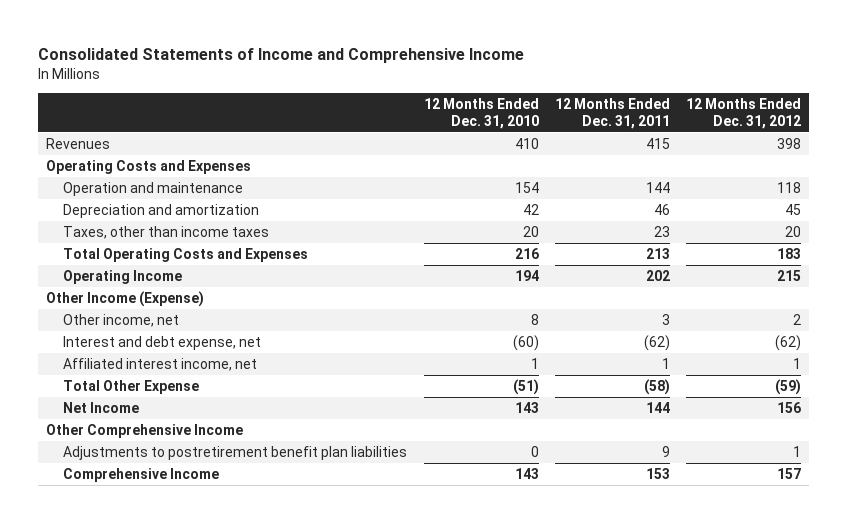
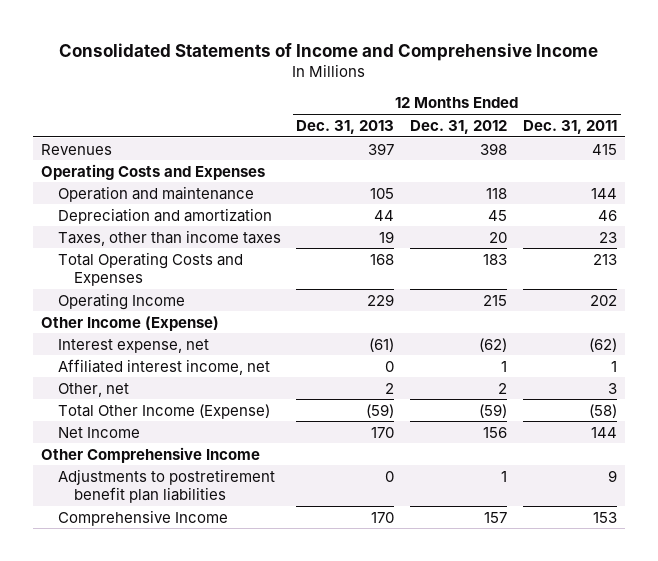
[423,97,539,129] 12 Months Ended Dec. 31, 2010 -> none
none -> [296,119,395,134] Dec. 31, 2013
[63,313,180,327] Other income, net -> none
[63,335,262,350] Interest and debt expense, net -> [57,338,209,353] Interest expense, net
none -> [57,382,129,397] Other, net
[63,379,200,394] Total Other Expense -> [57,403,270,419] Total Other Income (Expense)

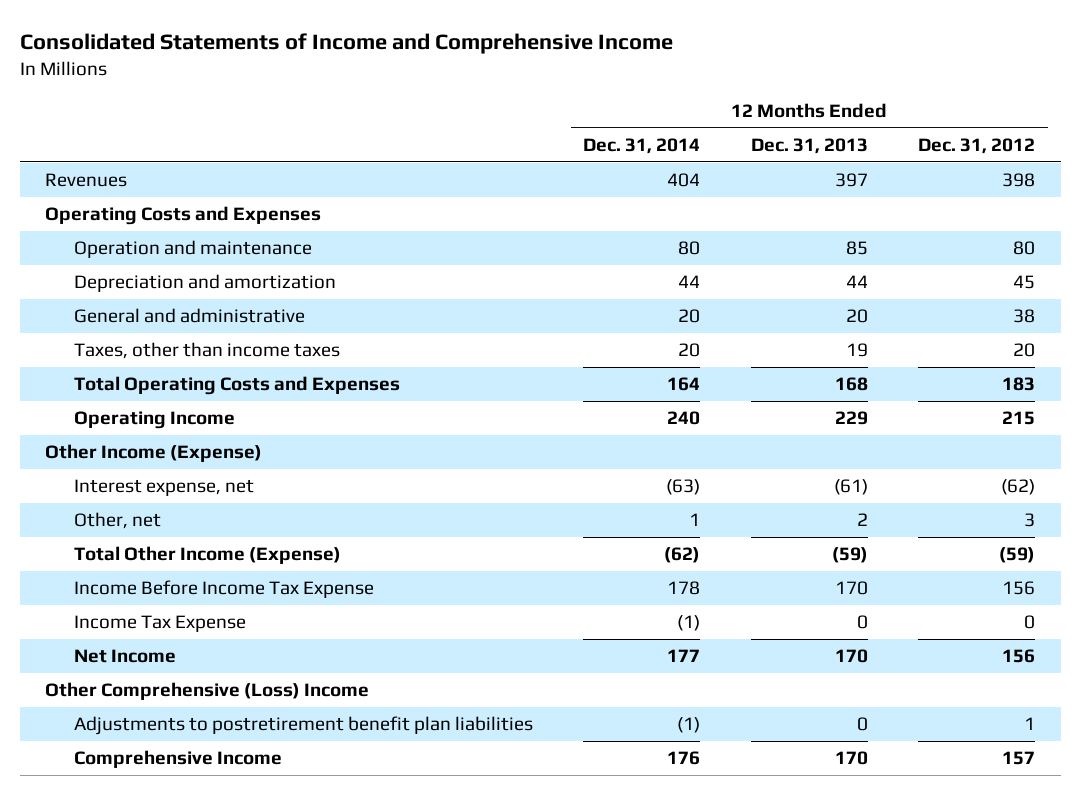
[522,119,617,134] Dec. 31, 2011 -> none
none -> [583,137,701,154] Dec. 31, 2014
[370,187,395,199] 105 -> [845,241,868,256] 85
[486,187,508,199] 118 -> [1013,241,1036,256] 80
none -> [73,308,305,324] General and administrative
[57,358,270,375] Affiliated interest income, net -> none
[498,382,508,394] 2 -> [1024,513,1036,528] 3
none -> [73,580,374,599] Income Before Income Tax Expense
none -> [73,615,246,633] Income Tax Expense
[41,446,261,463] Other Comprehensive Income -> [45,682,370,701] Other Comprehensive (Loss) Income

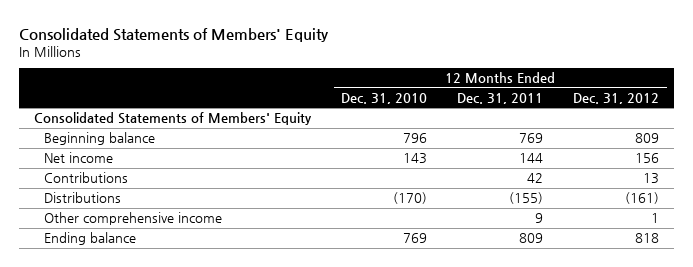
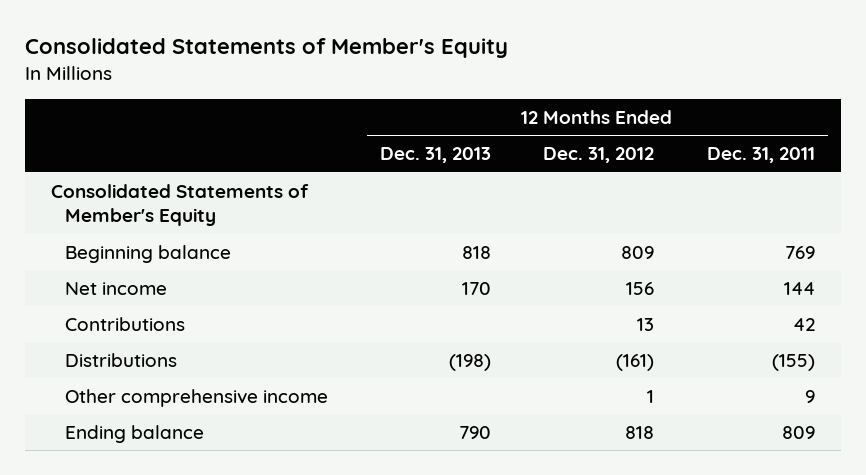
[19,27,330,42] Consolidated Statements of Members' Equity -> [24,38,508,59] Consolidated Statements of Member's Equity
[341,93,428,105] Dec. 31, 2010 -> none
none -> [380,147,492,164] Dec. 31, 2013
[34,112,313,126] Consolidated Statements of Members' Equity -> [51,183,310,227] Consolidated Statements of Member's Equity

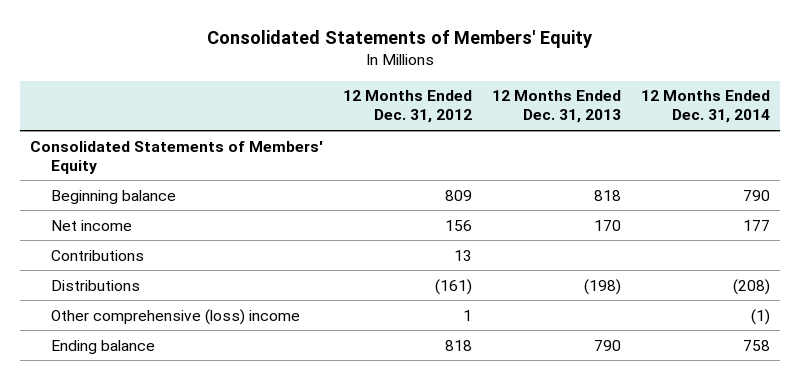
[24,38,508,59] Consolidated Statements of Member's Equity -> [206,30,592,49] Consolidated Statements of Members' Equity
[706,147,815,164] Dec. 31, 2011 -> none
none -> [640,90,770,124] 12 Months Ended Dec. 31, 2014
[51,183,310,227] Consolidated Statements of Member's Equity -> [29,140,323,174] Consolidated Statements of Members' Equity
[64,388,328,407] Other comprehensive income -> [51,308,301,325] Other comprehensive (loss) income

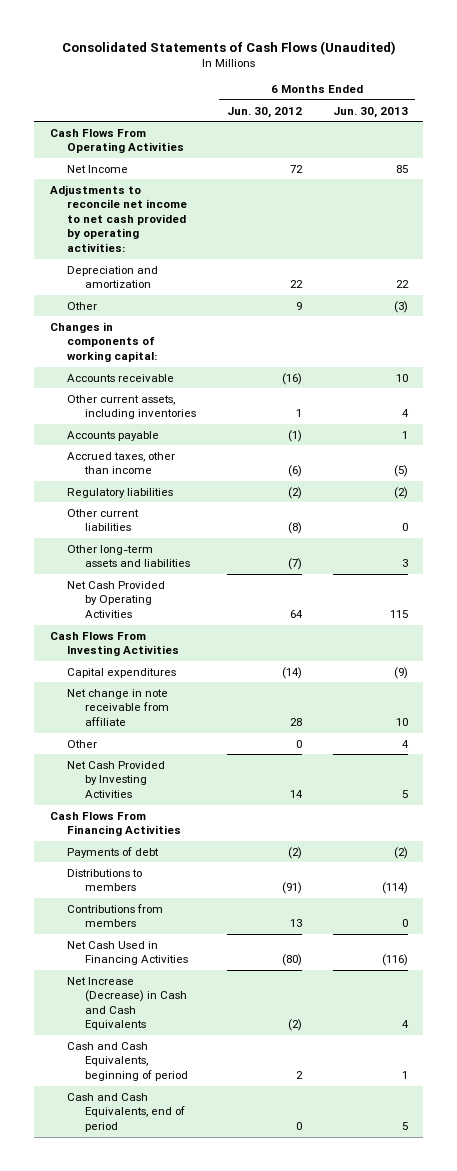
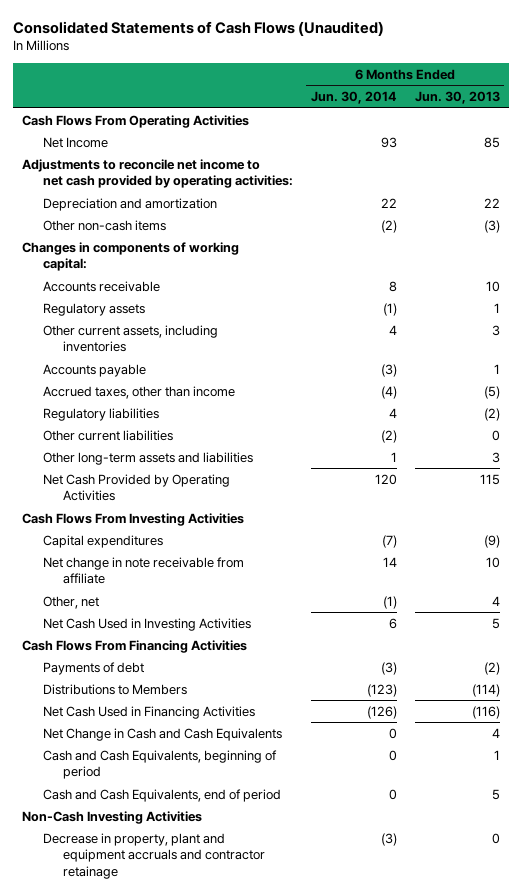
[226,106,302,118] Jun. 30, 2012 -> none
none -> [310,91,397,105] Jun. 30, 2014
[67,301,98,310] Other -> [42,219,166,231] Other non-cash items
none -> [42,302,145,316] Regulatory assets
[401,409,409,418] 4 -> [491,324,500,336] 3
[67,739,98,748] Other -> [42,595,99,609] Other, net
[67,760,166,798] Net Cash Provided by Investing Activities -> [42,617,251,631] Net Cash Used in Investing Activities
[67,903,164,928] Contributions from members -> none
[67,868,143,892] Distributions to members -> [42,683,187,695] Distributions to Members
[67,976,188,1031] Net Increase (Decrease) in Cash and Cash Equivalents -> [42,727,282,741] Net Change in Cash and Cash Equivalents
none -> [21,810,202,824] Non-Cash Investing Activities
none -> [42,832,266,879] Decrease in property, plant and equipment accruals and contractor retainage

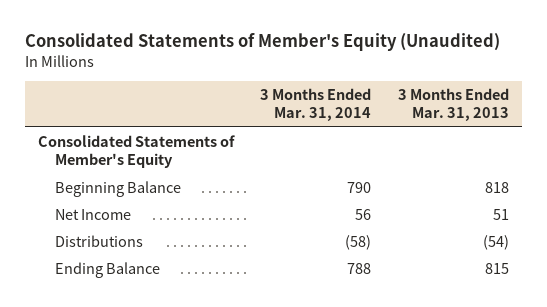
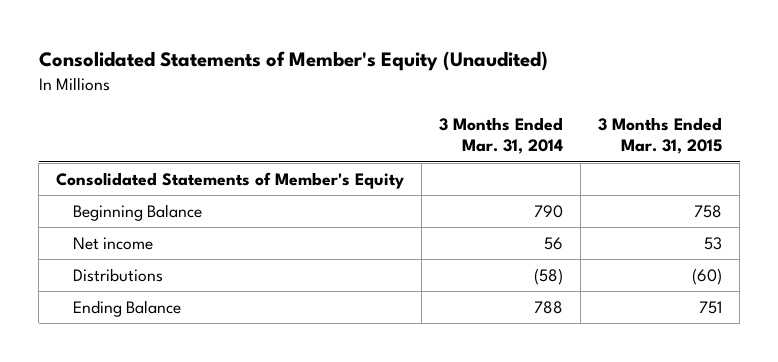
[397,88,509,122] 3 Months Ended Mar. 31, 2013 -> none
none -> [598,116,723,155] 3 Months Ended Mar. 31, 2015
[55,208,132,220] Net Income -> [72,236,153,250] Net income

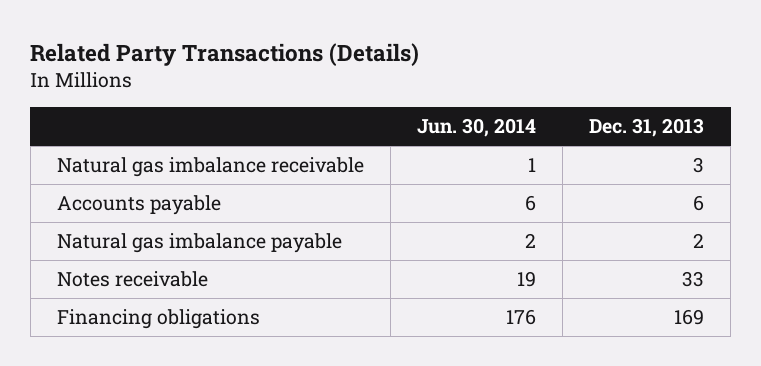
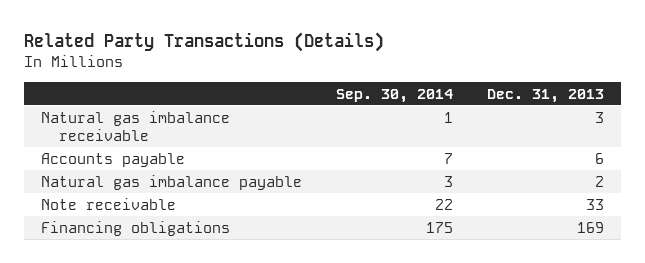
[416,118,536,138] Jun. 30, 2014 -> none
none -> [335,88,453,103] Sep. 30, 2014
[56,271,208,288] Notes receivable -> [40,197,176,210] Note receivable

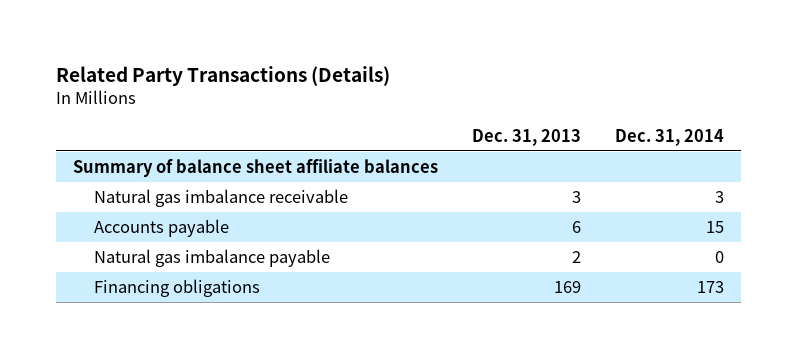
[335,88,453,103] Sep. 30, 2014 -> none
none -> [614,128,724,146] Dec. 31, 2014
none -> [72,159,438,178] Summary of balance sheet affiliate balances
[40,197,176,210] Note receivable -> none

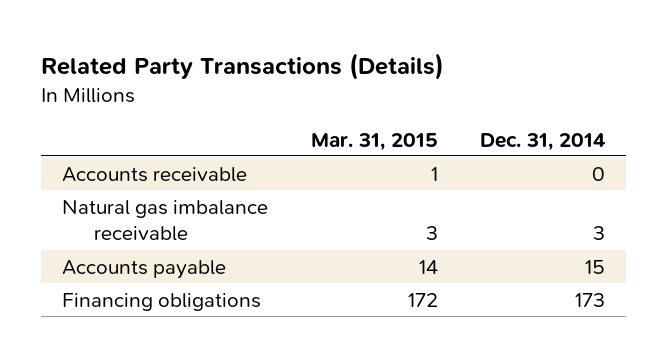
[471,128,581,146] Dec. 31, 2013 -> none
none -> [310,132,438,151] Mar. 31, 2015
[72,159,438,178] Summary of balance sheet affiliate balances -> none
none -> [62,166,248,182] Accounts receivable
[93,249,330,268] Natural gas imbalance payable -> none

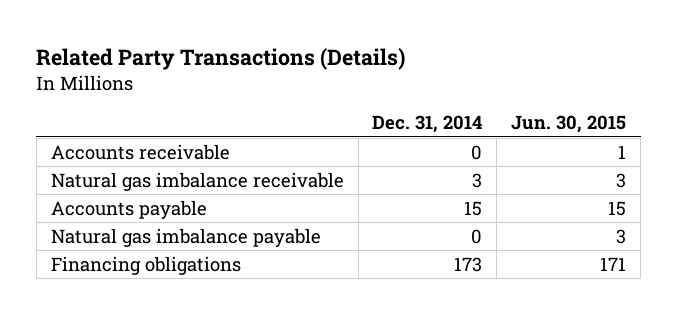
[310,132,438,151] Mar. 31, 2015 -> none
none -> [511,115,627,134] Jun. 30, 2015
none -> [50,227,321,247] Natural gas imbalance payable

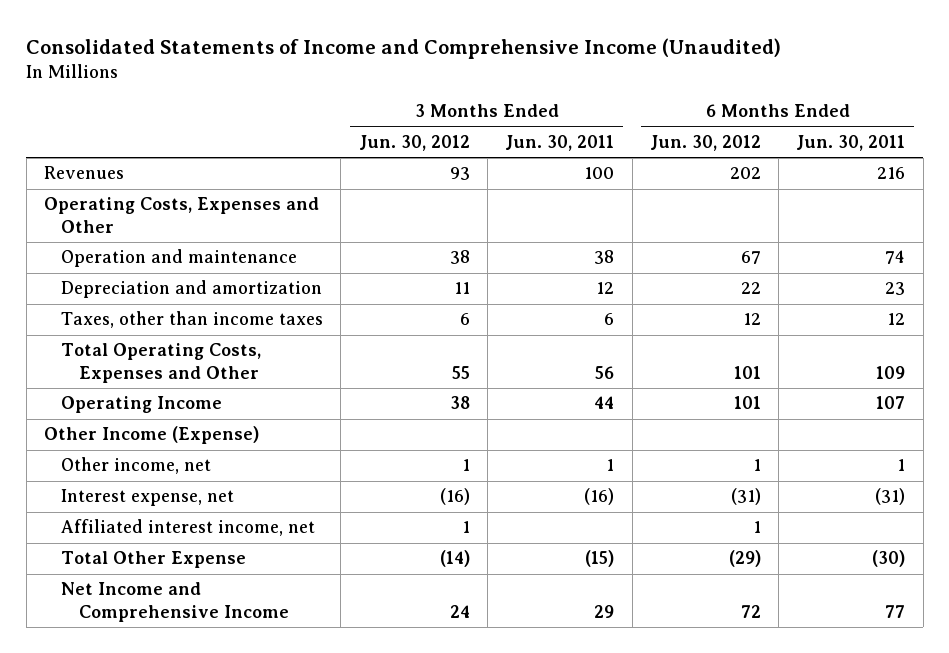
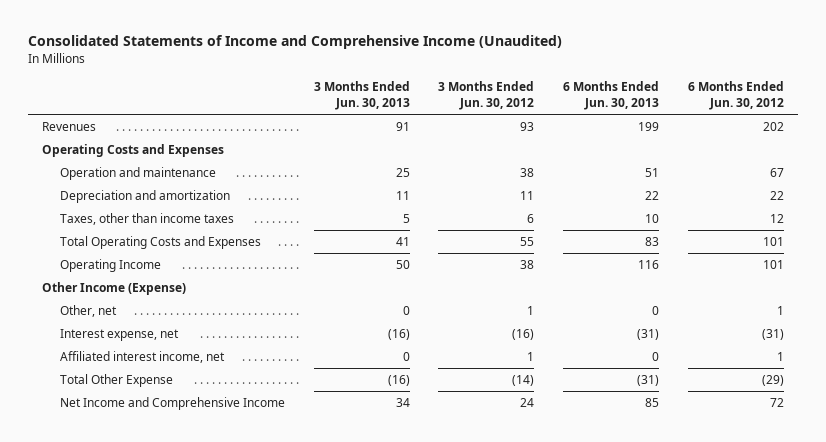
[505,134,615,151] Jun. 30, 2011 -> none
[796,134,906,151] Jun. 30, 2011 -> none
none -> [313,81,410,110] 3 Months Ended Jun. 30, 2013
none -> [563,81,660,110] 6 Months Ended Jun. 30, 2013
[43,197,319,233] Operating Costs, Expenses and Other -> [41,144,224,158] Operating Costs and Expenses
[61,343,262,383] Total Operating Costs, Expenses and Other -> [59,236,261,250] Total Operating Costs and Expenses
[61,457,212,475] Other income, net -> [59,305,117,318] Other, net

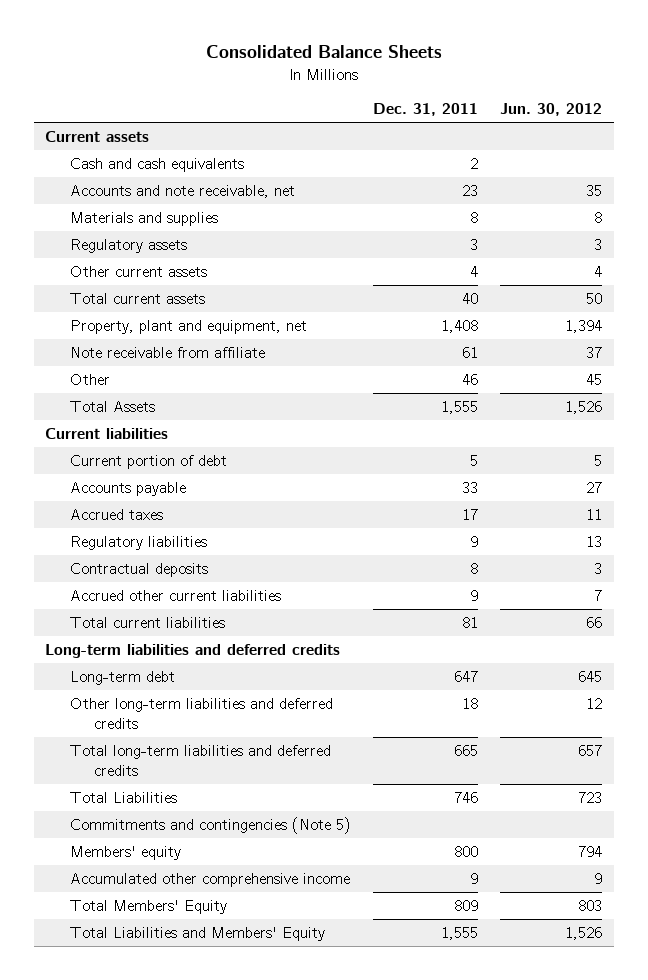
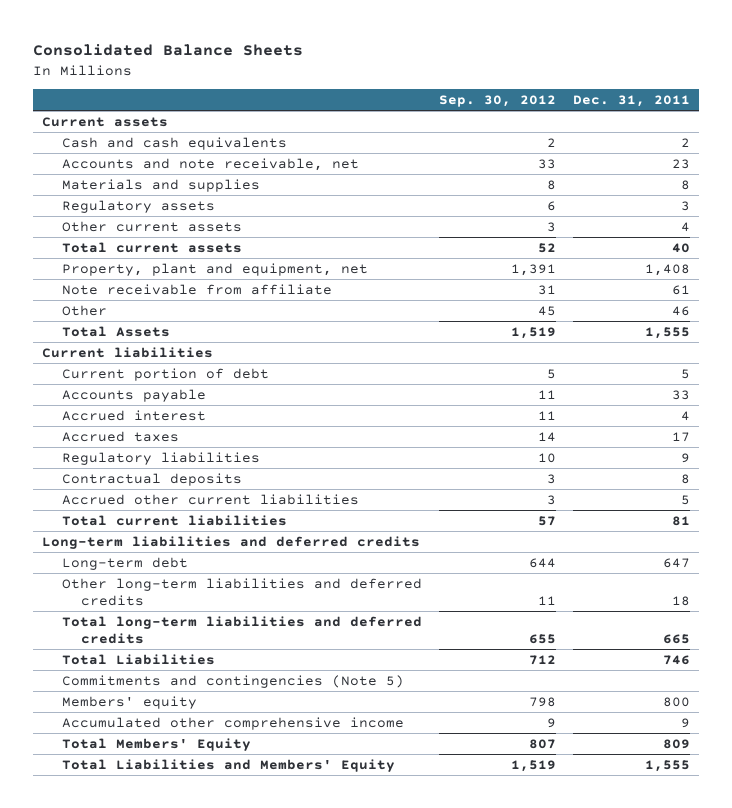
[500,103,603,117] Jun. 30, 2012 -> none
none -> [439,94,557,107] Sep. 30, 2012
none -> [61,409,206,421] Accrued interest
[470,589,479,601] 9 -> [681,494,691,505] 5

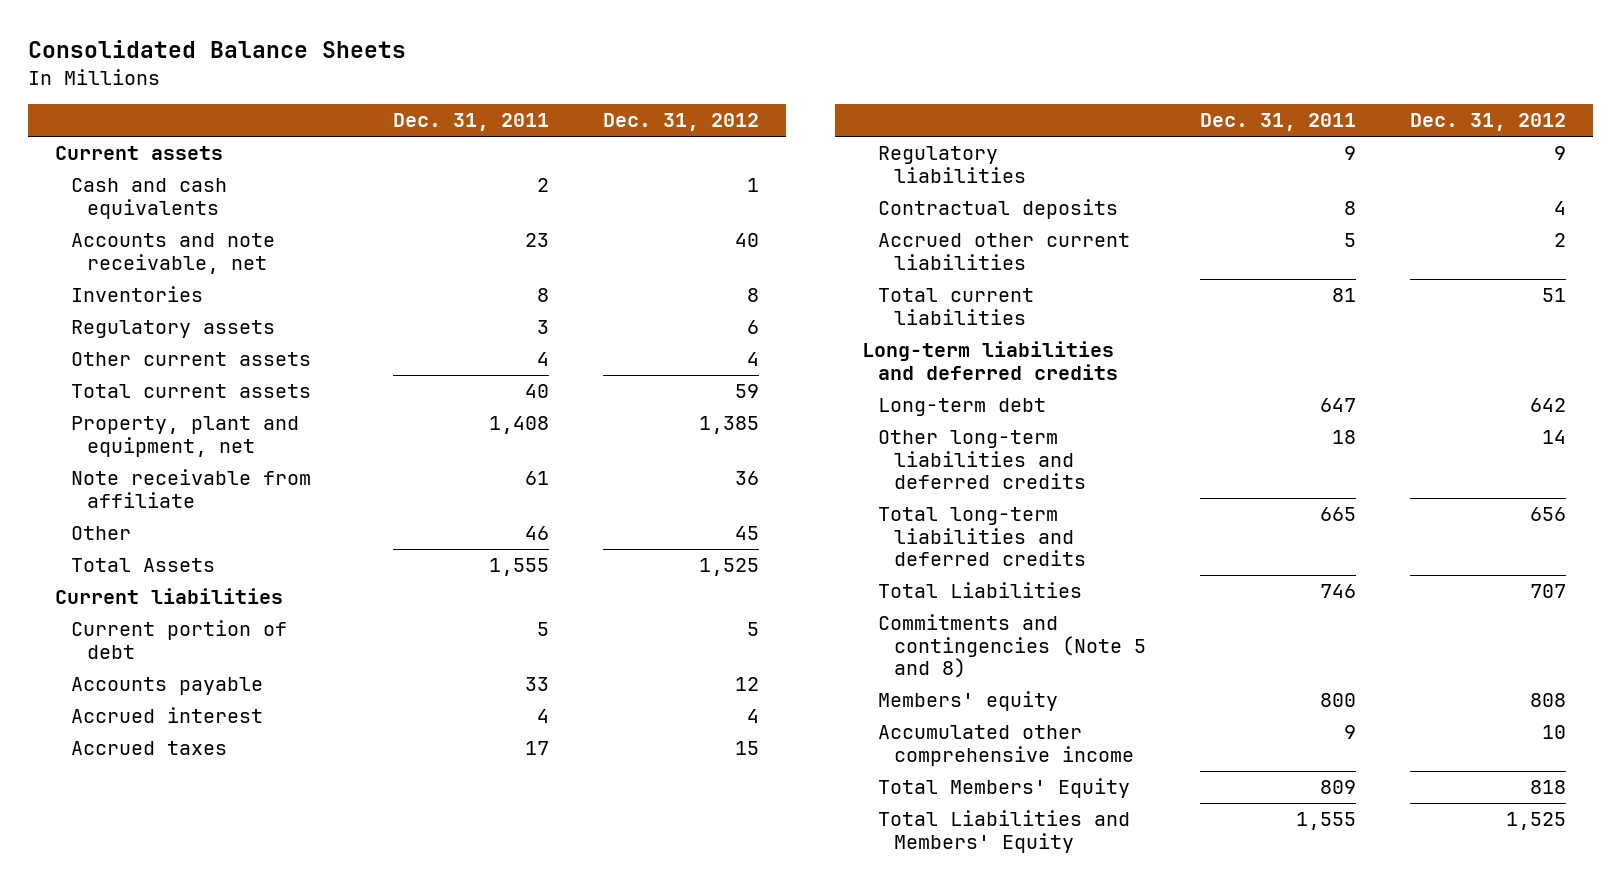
[439,94,557,107] Sep. 30, 2012 -> none
none -> [603,113,760,132] Dec. 31, 2012
[61,178,260,192] Materials and supplies -> none
none -> [71,286,204,303] Inventories
[61,674,404,688] Commitments and contingencies (Note 5) -> [877,614,1146,679] Commitments and contingencies (Note 5 and 8)

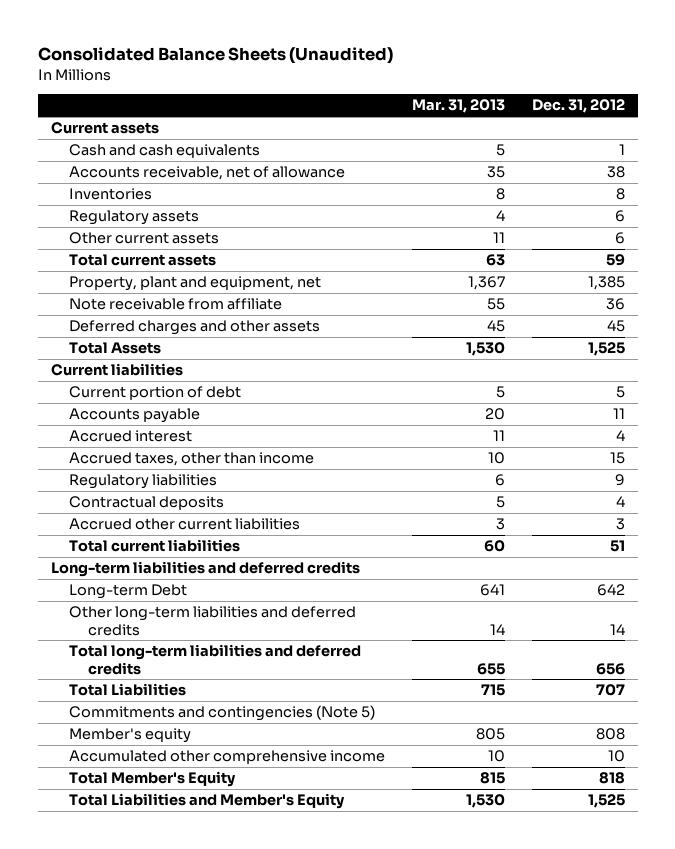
[28,40,407,59] Consolidated Balance Sheets -> [37,46,393,64] Consolidated Balance Sheets (Unaudited)
[392,113,549,132] Dec. 31, 2011 -> none
none -> [411,99,505,114] Mar. 31, 2013
[71,233,276,274] Accounts and note receivable, net -> [69,166,346,181] Accounts receivable, net of allowance
[735,233,760,248] 40 -> [606,166,625,179] 38
[747,352,760,367] 4 -> [614,232,625,245] 6
[71,526,132,541] Other -> [69,320,321,336] Deferred charges and other assets
[735,677,760,692] 12 -> [612,408,625,420] 11
[71,741,228,756] Accrued taxes -> [69,452,315,467] Accrued taxes, other than income
[1554,233,1567,248] 2 -> [615,518,625,531] 3
[877,398,1046,417] Long-term debt -> [69,584,188,600] Long-term Debt
[877,614,1146,679] Commitments and contingencies (Note 5 and 8) -> [69,705,376,722] Commitments and contingencies (Note 5)
[877,691,1058,712] Members' equity -> [69,728,192,744] Member's equity
[877,778,1130,799] Total Members' Equity -> [69,771,237,788] Total Member's Equity
[877,810,1130,853] Total Liabilities and Members' Equity -> [69,793,346,810] Total Liabilities and Member's Equity

